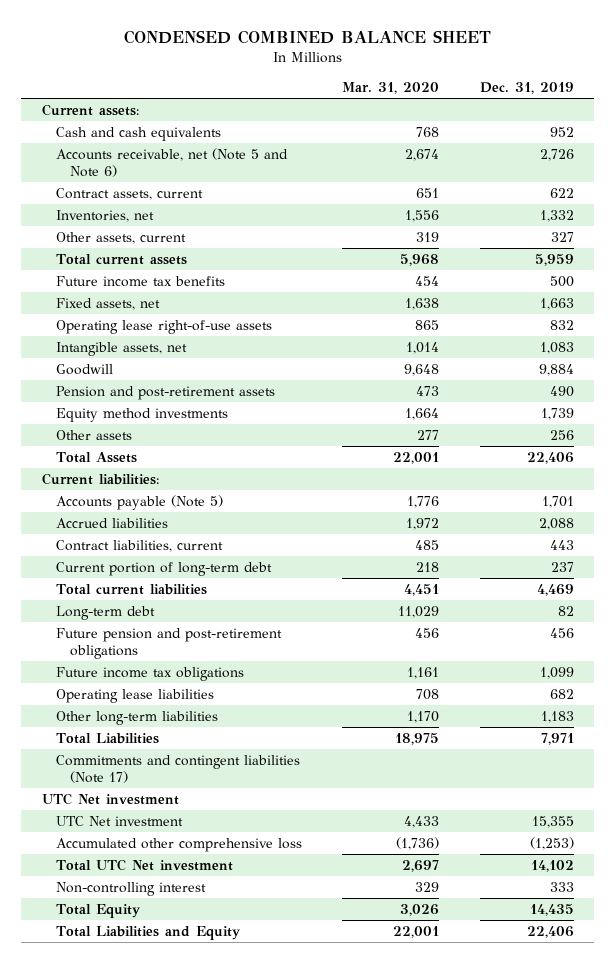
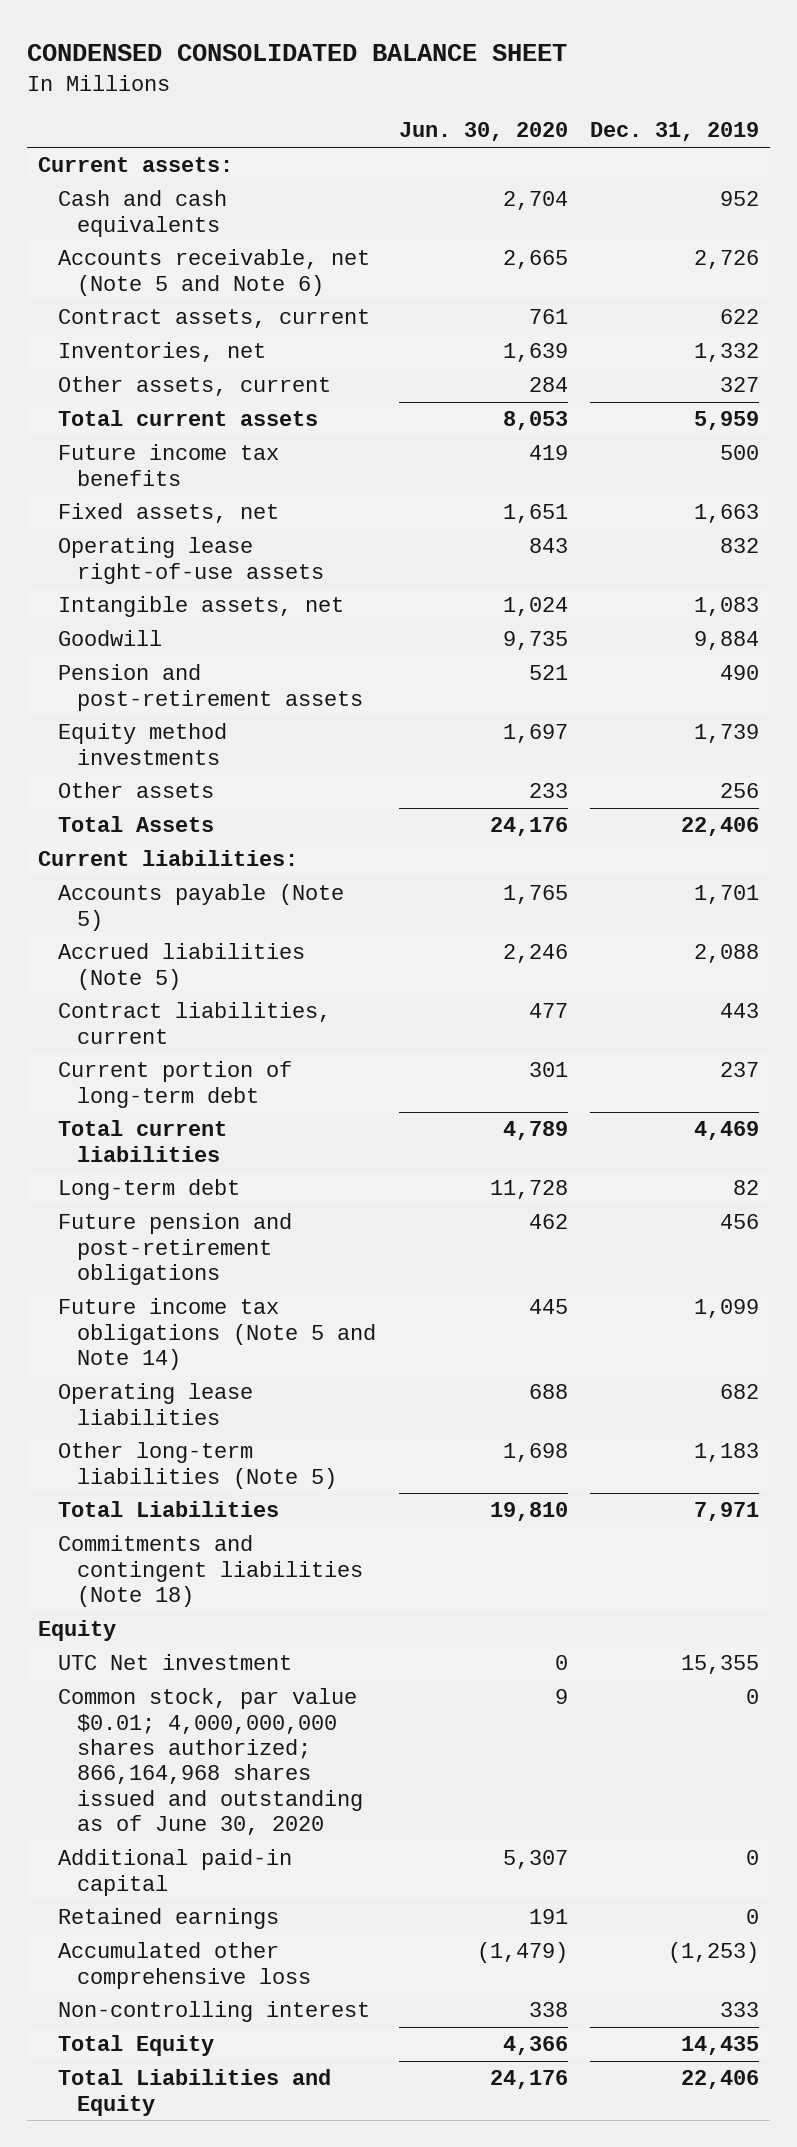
[123,30,491,45] CONDENSED COMBINED BALANCE SHEET -> [27,44,568,62] CONDENSED CONSOLIDATED BALANCE SHEET
[342,82,440,95] Mar. 31, 2020 -> none
none -> [398,122,568,142] Jun. 30, 2020
[55,517,168,528] Accrued liabilities -> [57,943,305,990] Accrued liabilities (Note 5)
[55,666,244,681] Future income tax obligations -> [57,1298,377,1371] Future income tax obligations (Note 5 and Note 14)
[55,710,218,725] Other long-term liabilities -> [57,1442,338,1489] Other long-term liabilities (Note 5)
[55,754,300,783] Commitments and contingent liabilities (Note 17) -> [57,1535,364,1608] Commitments and contingent liabilities (Note 18)
[41,792,179,805] UTC Net investment -> [38,1620,117,1642] Equity
none -> [57,1688,364,1836] Common stock, par value $0.01; 4,000,000,000 shares authorized; 866,164,968 shares issued and outstanding as of June 30, 2020
none -> [57,1849,292,1896] Additional paid-in capital
none -> [57,1908,279,1930] Retained earnings
[55,858,233,871] Total UTC Net investment -> none

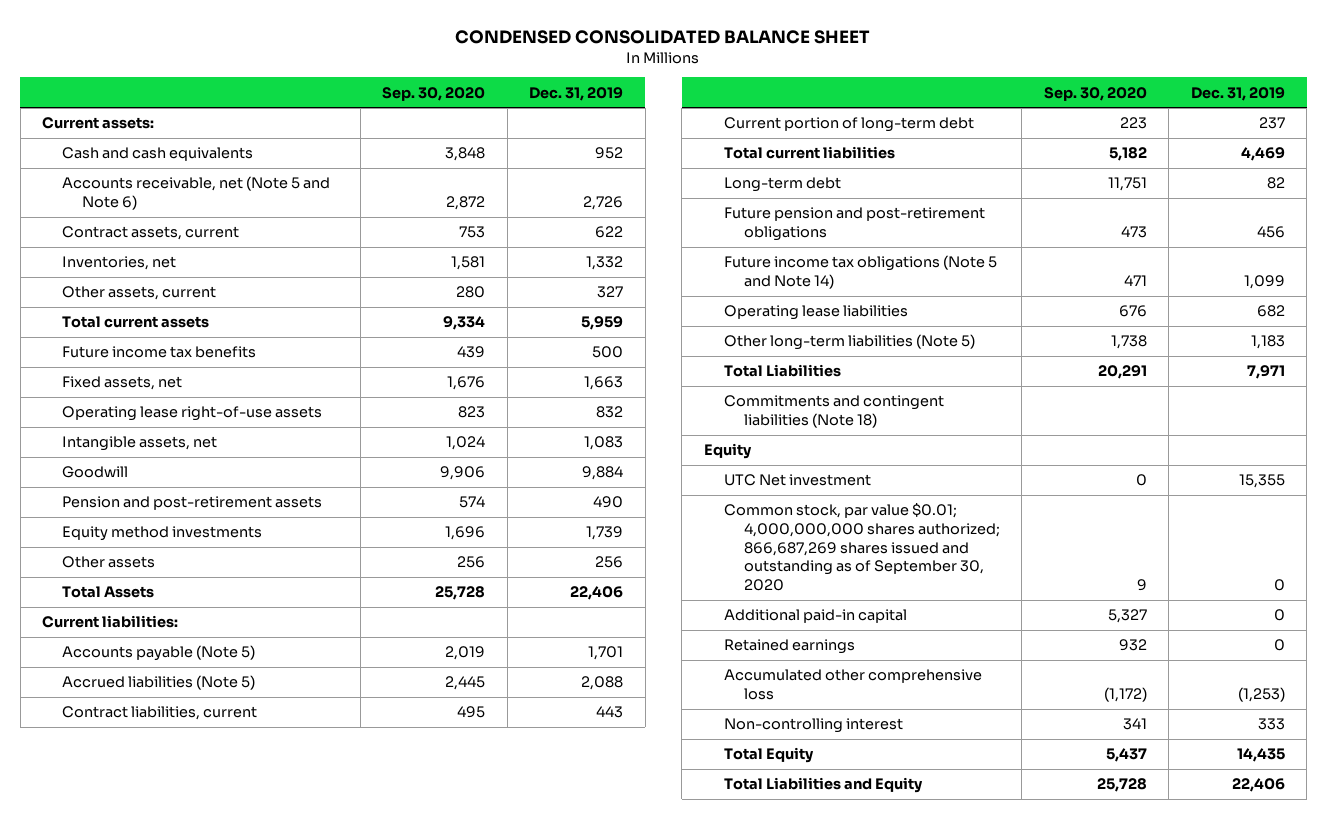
[398,122,568,142] Jun. 30, 2020 -> none
none -> [382,86,486,101] Sep. 30, 2020
[57,1688,364,1836] Common stock, par value $0.01; 4,000,000,000 shares authorized; 866,164,968 shares issued and outstanding as of June 30, 2020 -> [723,503,1001,592] Common stock, par value $0.01; 4,000,000,000 shares authorized; 866,687,269 shares issued and outstanding as of September 30, 2020

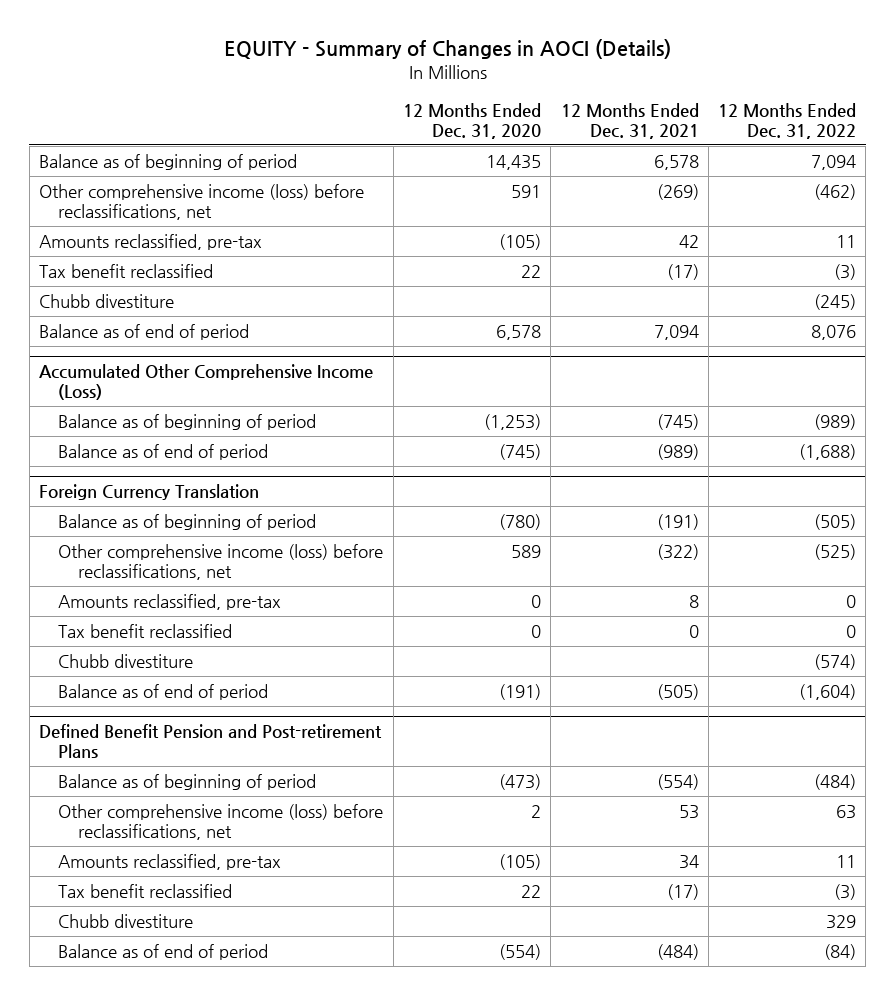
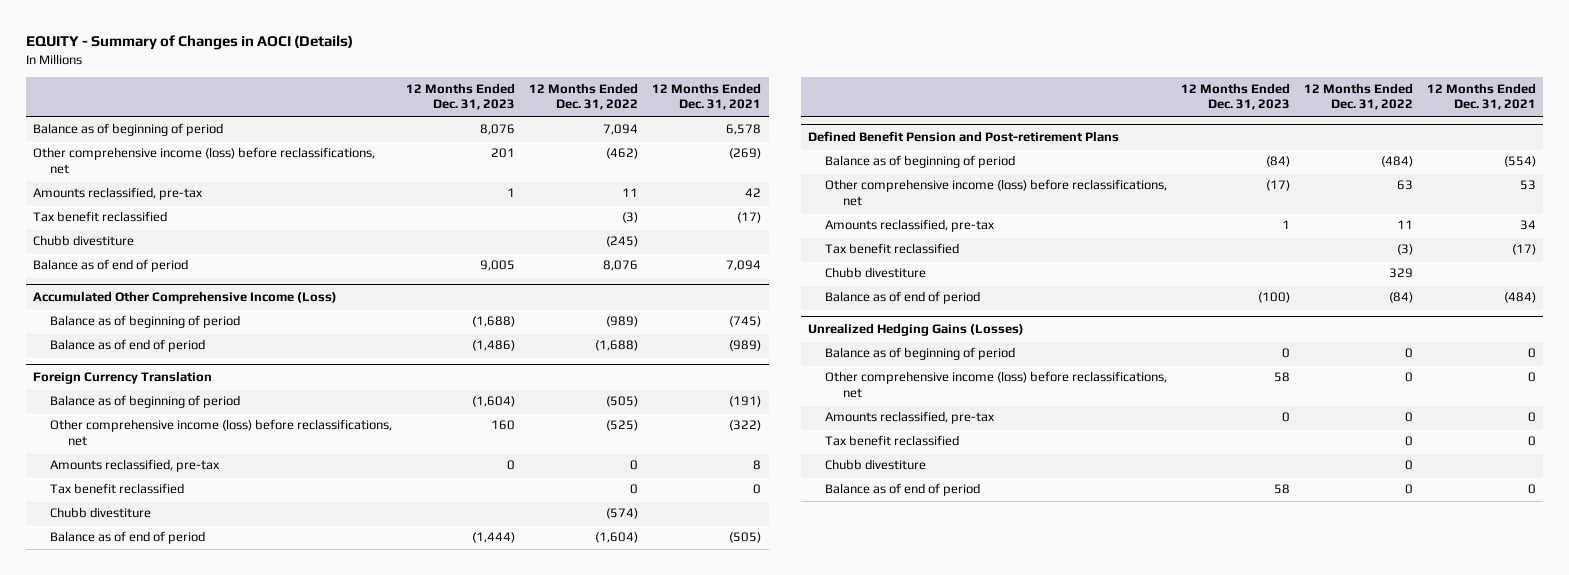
[402,102,541,139] 12 Months Ended Dec. 31, 2020 -> none
none -> [406,82,516,111] 12 Months Ended Dec. 31, 2023
none -> [807,322,1024,336] Unrealized Hedging Gains (Losses)
none -> [825,347,1016,361] Balance as of beginning of period
none -> [825,371,1168,398] Other comprehensive income (loss) before reclassifications, net
none -> [825,411,996,425] Amounts reclassified, pre-tax
none -> [825,435,960,447] Tax benefit reclassified
none -> [825,459,927,471] Chubb divestiture
none -> [825,483,981,497] Balance as of end of period

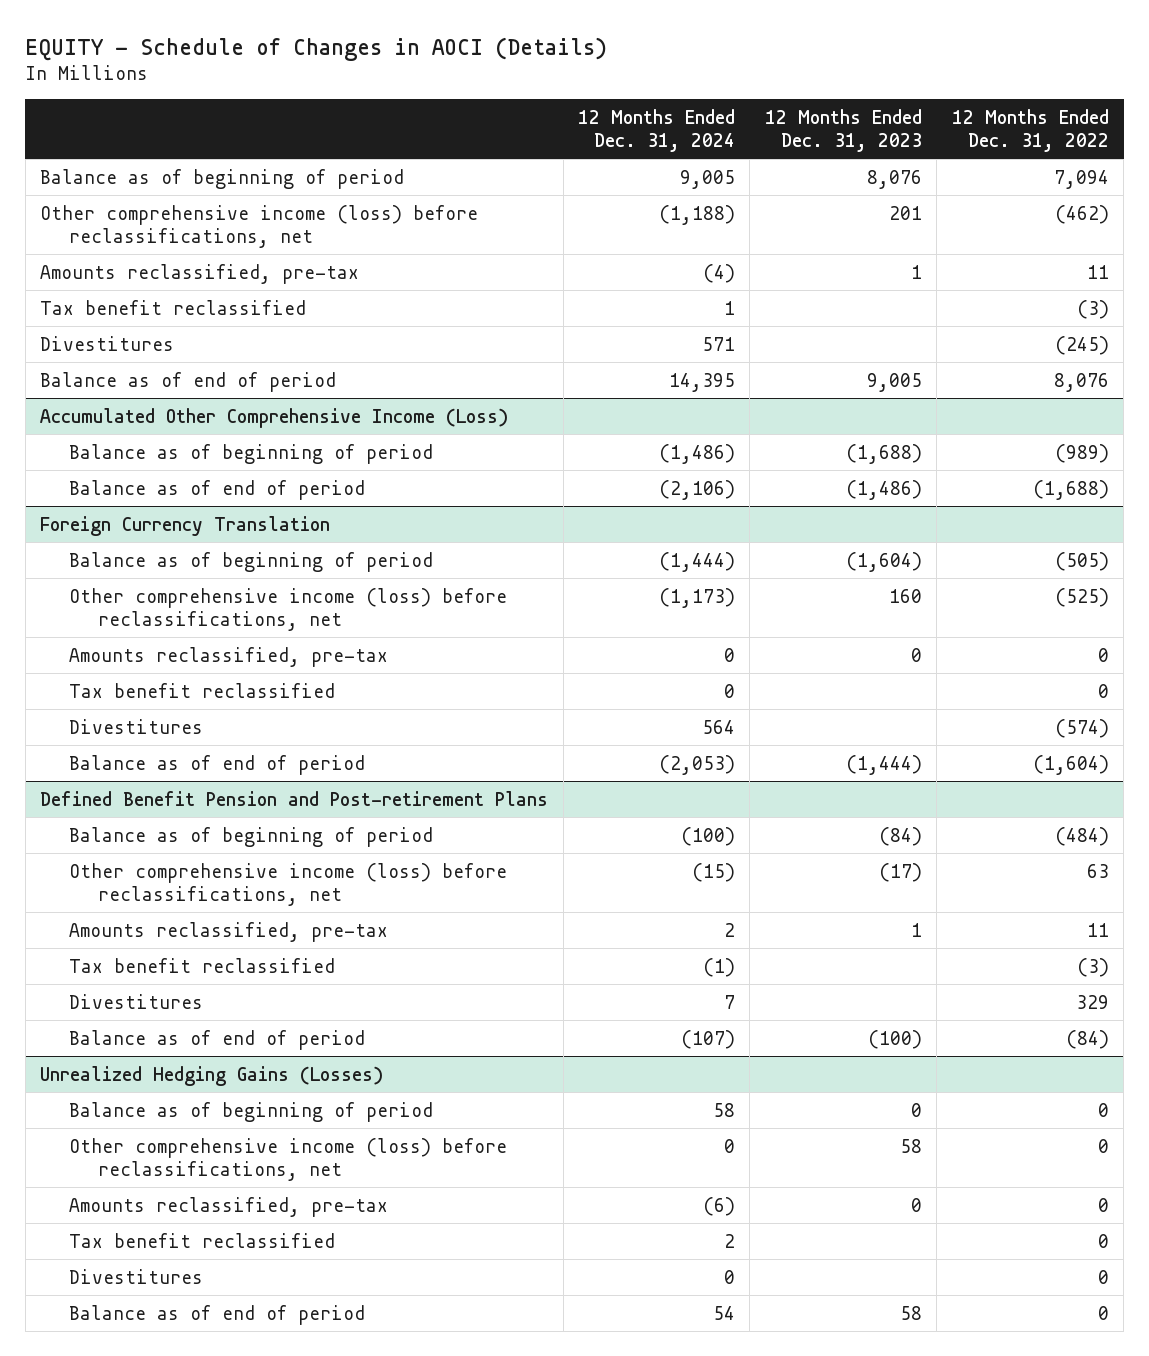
[26,35,354,51] EQUITY - Summary of Changes in AOCI (Details) -> [25,36,608,61] EQUITY - Schedule of Changes in AOCI (Details)
[652,82,762,111] 12 Months Ended Dec. 31, 2021 -> none
none -> [577,108,735,152] 12 Months Ended Dec. 31, 2024
[33,235,135,247] Chubb divestiture -> [40,335,175,351] Divestitures
[50,507,152,519] Chubb divestiture -> [68,718,203,734] Divestitures
[825,267,927,279] Chubb divestiture -> [68,993,203,1009] Divestitures
[825,459,927,471] Chubb divestiture -> [68,1268,203,1284] Divestitures

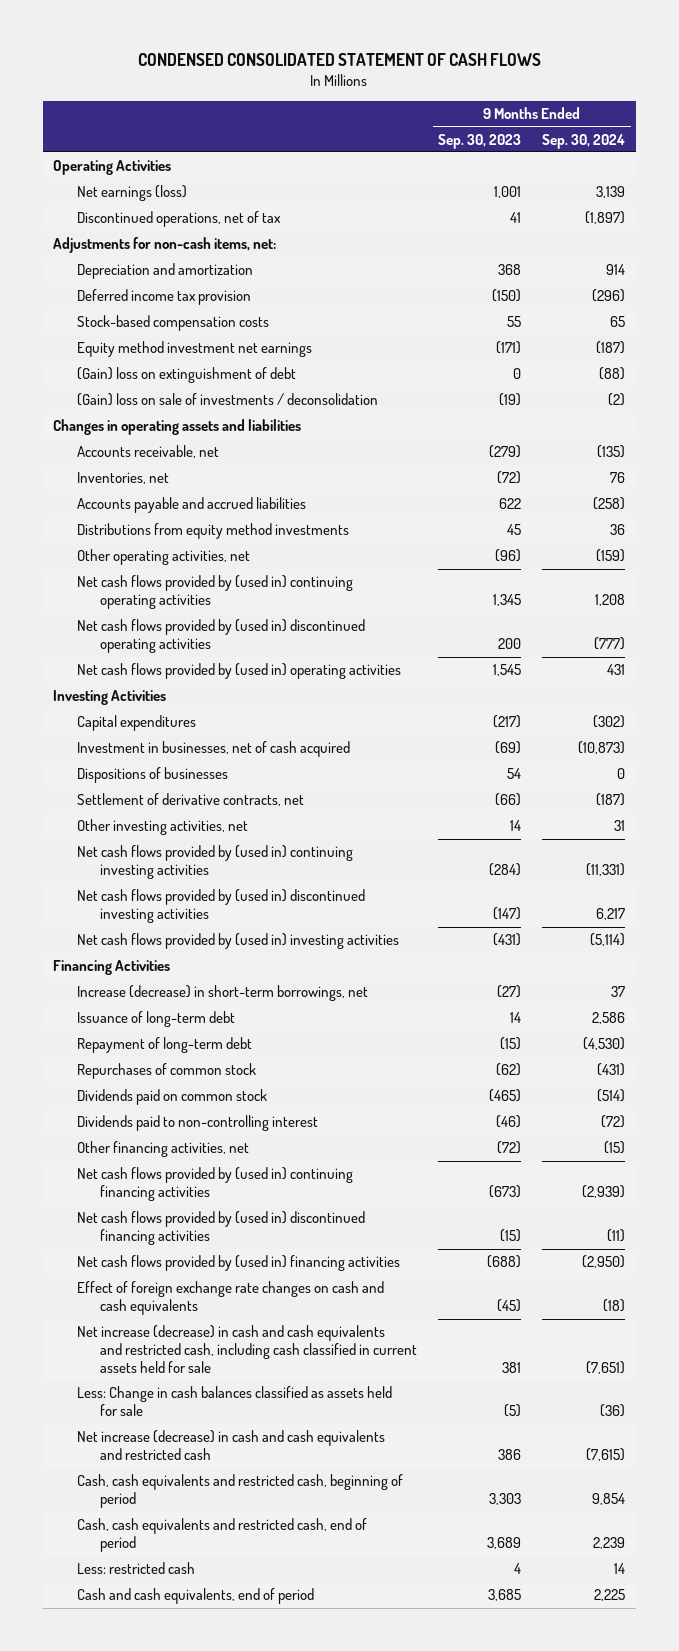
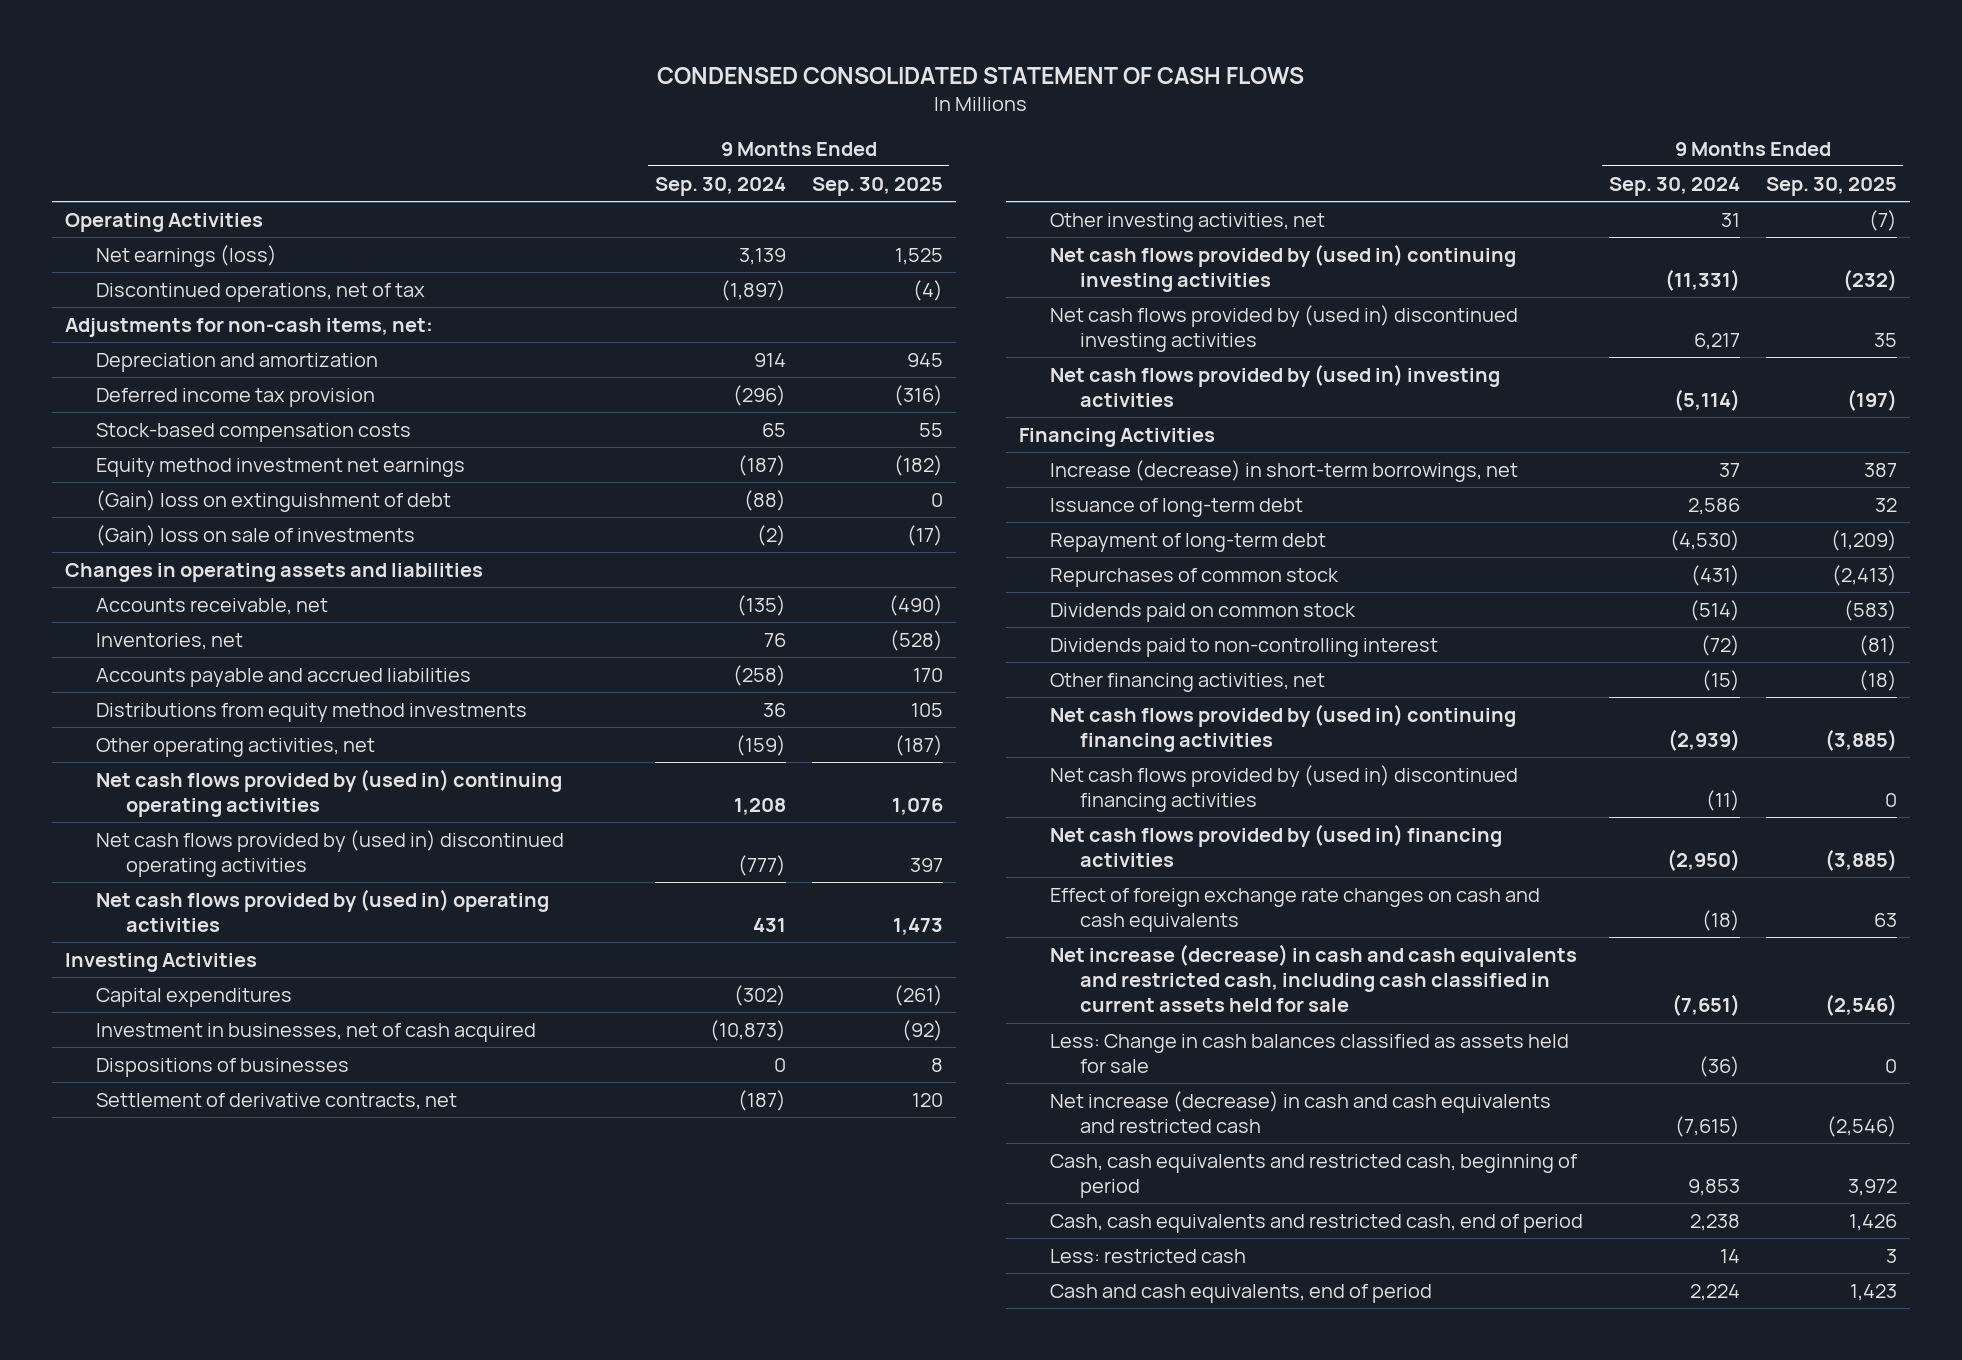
[438,133,522,149] Sep. 30, 2023 -> none
none -> [811,176,943,196] Sep. 30, 2025
[76,393,378,407] (Gain) loss on sale of investments / deconsolidation -> [95,524,415,546] (Gain) loss on sale of investments
[592,1493,626,1506] 9,854 -> [1687,1179,1740,1197] 9,853
[593,1537,626,1550] 2,239 -> [1689,1213,1740,1231] 2,238
[594,1589,626,1602] 2,225 -> [1689,1283,1740,1301] 2,224

